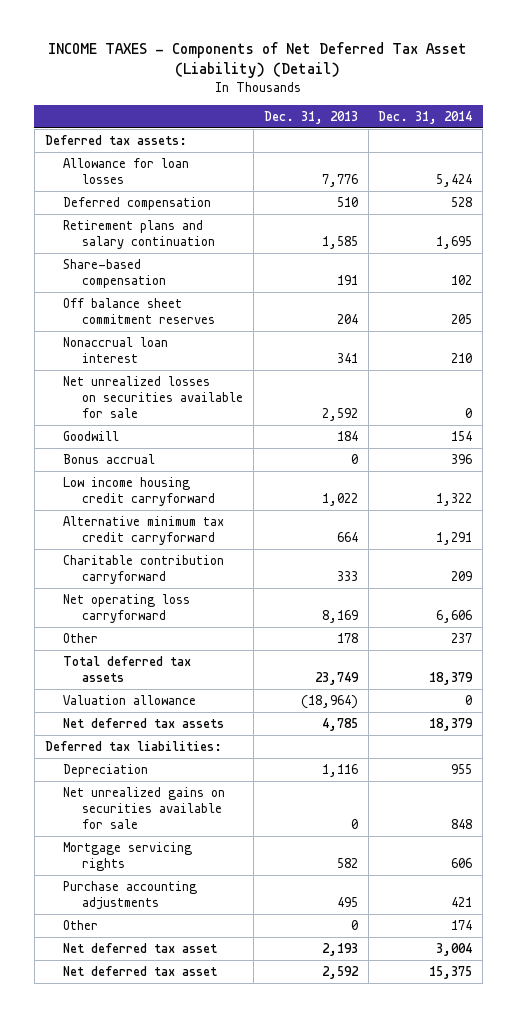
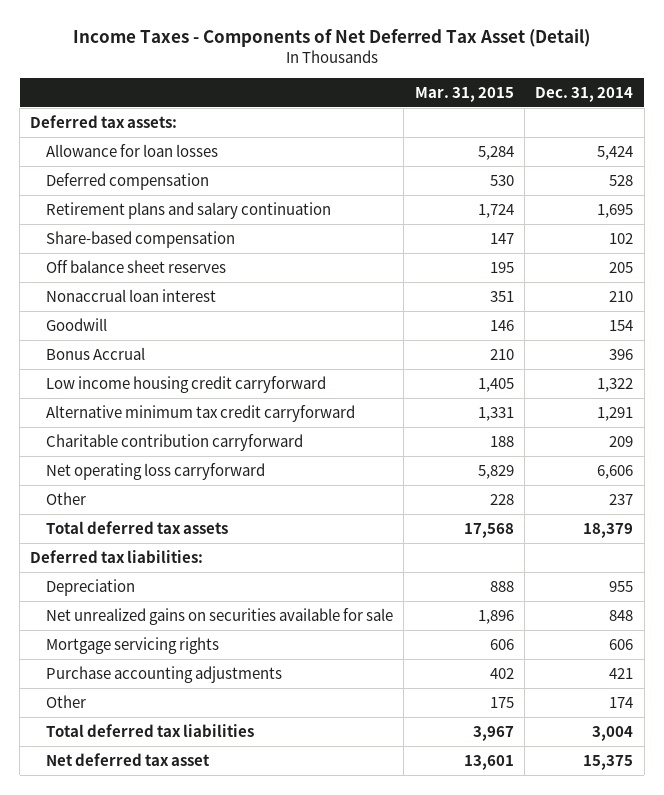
[48,42,468,79] INCOME TAXES - Components of Net Deferred Tax Asset (Liability) (Detail) -> [72,28,590,47] Income Taxes - Components of Net Deferred Tax Asset (Detail)
[263,110,358,124] Dec. 31, 2013 -> none
none -> [414,86,514,102] Mar. 31, 2015
[63,297,216,324] Off balance sheet commitment reserves -> [46,259,227,273] Off balance sheet reserves
[63,375,244,418] Net unrealized losses on securities available for sale -> none
[63,453,156,464] Bonus accrual -> [46,346,146,360] Bonus Accrual
[63,694,197,705] Valuation allowance -> none
[63,717,225,728] Net deferred tax assets -> none
[63,942,218,953] Net deferred tax asset -> [46,723,255,737] Total deferred tax liabilities

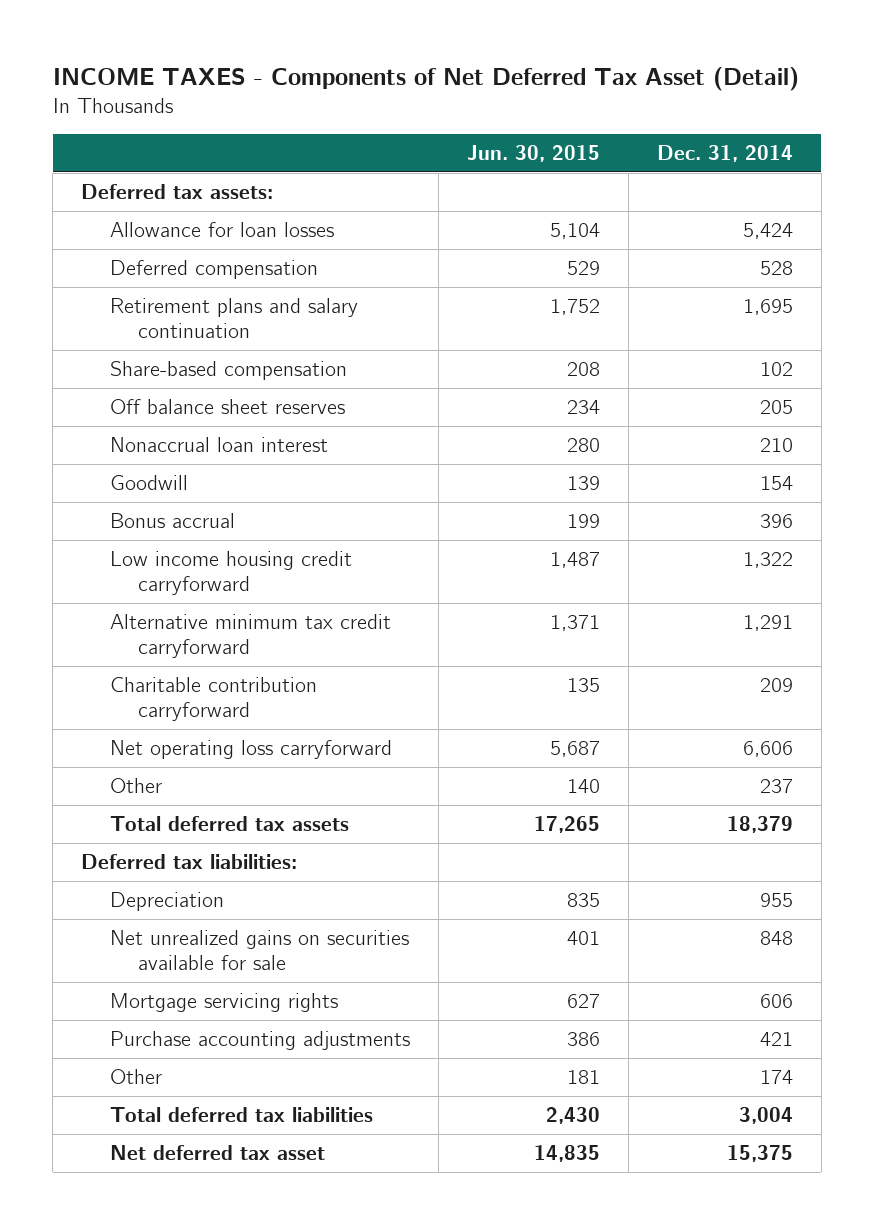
[72,28,590,47] Income Taxes - Components of Net Deferred Tax Asset (Detail) -> [52,66,799,91] INCOME TAXES - Components of Net Deferred Tax Asset (Detail)
[414,86,514,102] Mar. 31, 2015 -> none
none -> [466,144,600,162] Jun. 30, 2015
[46,346,146,360] Bonus Accrual -> [109,513,235,529] Bonus accrual

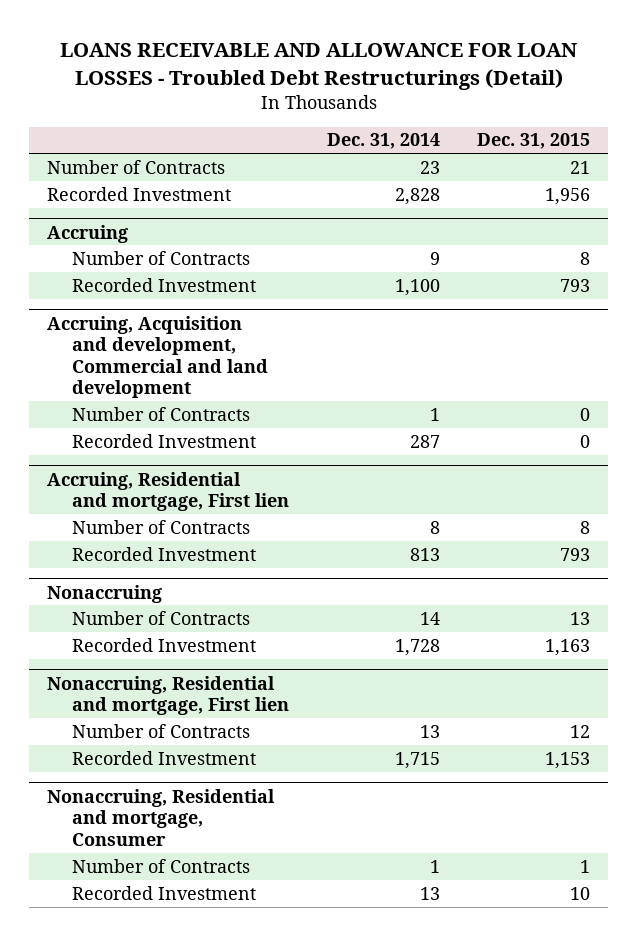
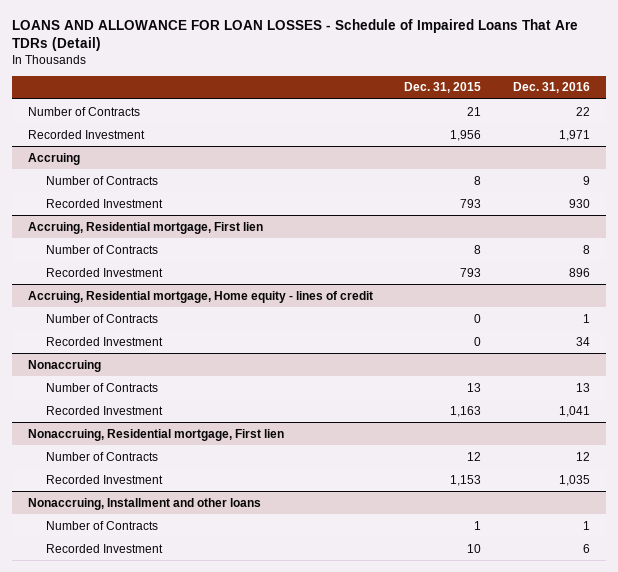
[59,42,577,90] LOANS RECEIVABLE AND ALLOWANCE FOR LOAN LOSSES - Troubled Debt Restructurings (Detail) -> [11,18,578,52] LOANS AND ALLOWANCE FOR LOAN LOSSES - Schedule of Impaired Loans That Are TDRs (Detail)
[326,133,440,150] Dec. 31, 2014 -> none
none -> [513,82,591,94] Dec. 31, 2016
[47,315,269,399] Accruing, Acquisition and development, Commercial and land development -> none
[72,406,251,421] Number of Contracts -> none
[72,433,257,448] Recorded Investment -> none
[47,471,290,512] Accruing, Residential and mortgage, First lien -> [27,221,263,234] Accruing, Residential mortgage, First lien
none -> [27,290,373,303] Accruing, Residential mortgage, Home equity - lines of credit
none -> [45,313,158,323] Number of Contracts
none -> [45,336,163,346] Recorded Investment
[47,675,290,716] Nonaccruing, Residential and mortgage, First lien -> [27,428,284,441] Nonaccruing, Residential mortgage, First lien
[47,788,276,846] Nonaccruing, Residential and mortgage, Consumer -> none
none -> [27,497,261,510] Nonaccruing, Installment and other loans

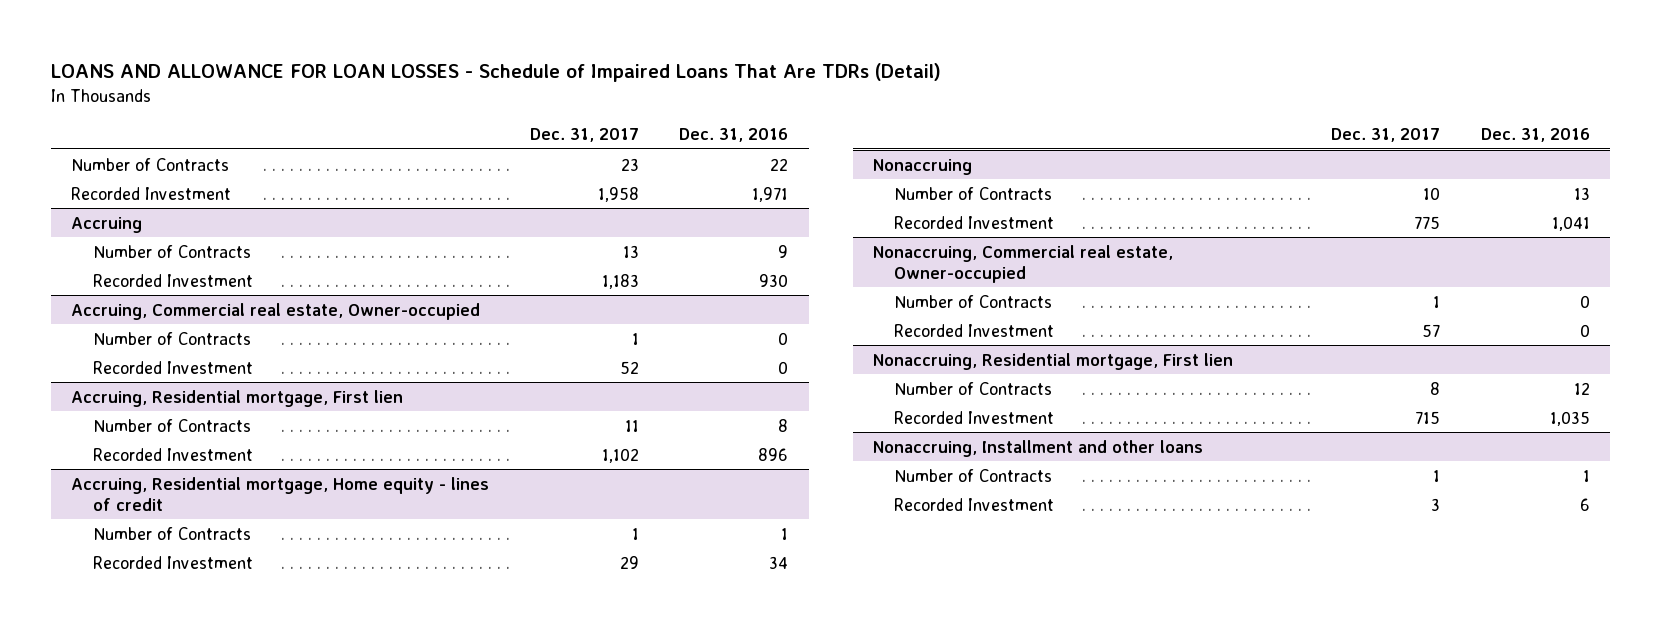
[404,82,482,94] Dec. 31, 2015 -> none
none -> [529,128,639,143] Dec. 31, 2017
none -> [71,302,481,320] Accruing, Commercial real estate, Owner-occupied
none -> [92,331,251,345] Number of Contracts
none -> [92,360,253,374] Recorded Investment
none -> [872,244,1173,283] Nonaccruing, Commercial real estate, Owner-occupied
none -> [893,294,1052,308] Number of Contracts
none -> [893,323,1054,337] Recorded Investment

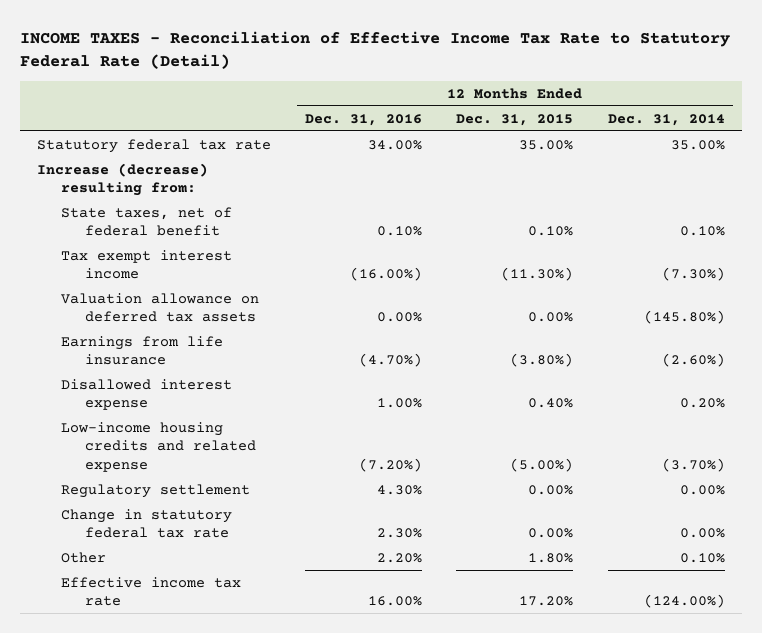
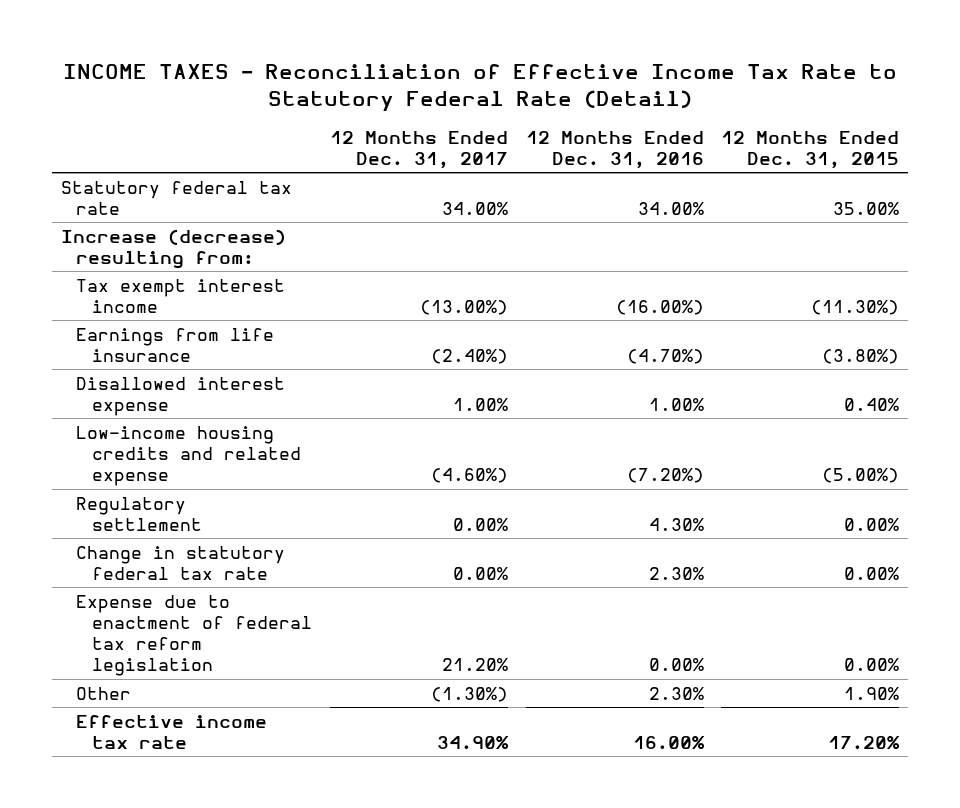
[607,113,725,126] Dec. 31, 2014 -> none
none -> [329,130,508,169] 12 Months Ended Dec. 31, 2017
[60,206,232,237] State taxes, net of federal benefit -> none
[60,292,259,323] Valuation allowance on deferred tax assets -> none
none -> [76,594,313,677] Expense due to enactment of federal tax reform legislation
[377,552,423,563] 2.20% -> [648,686,704,700] 2.30%
[528,552,574,563] 1.80% -> [844,686,900,700] 1.90%

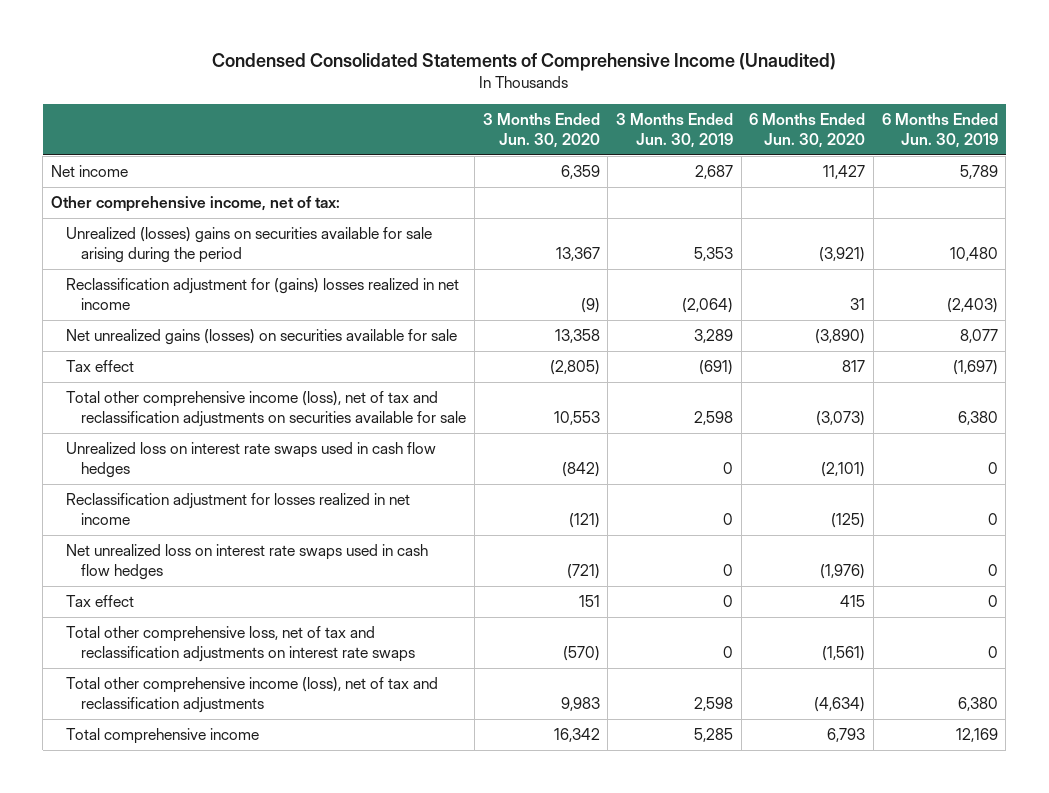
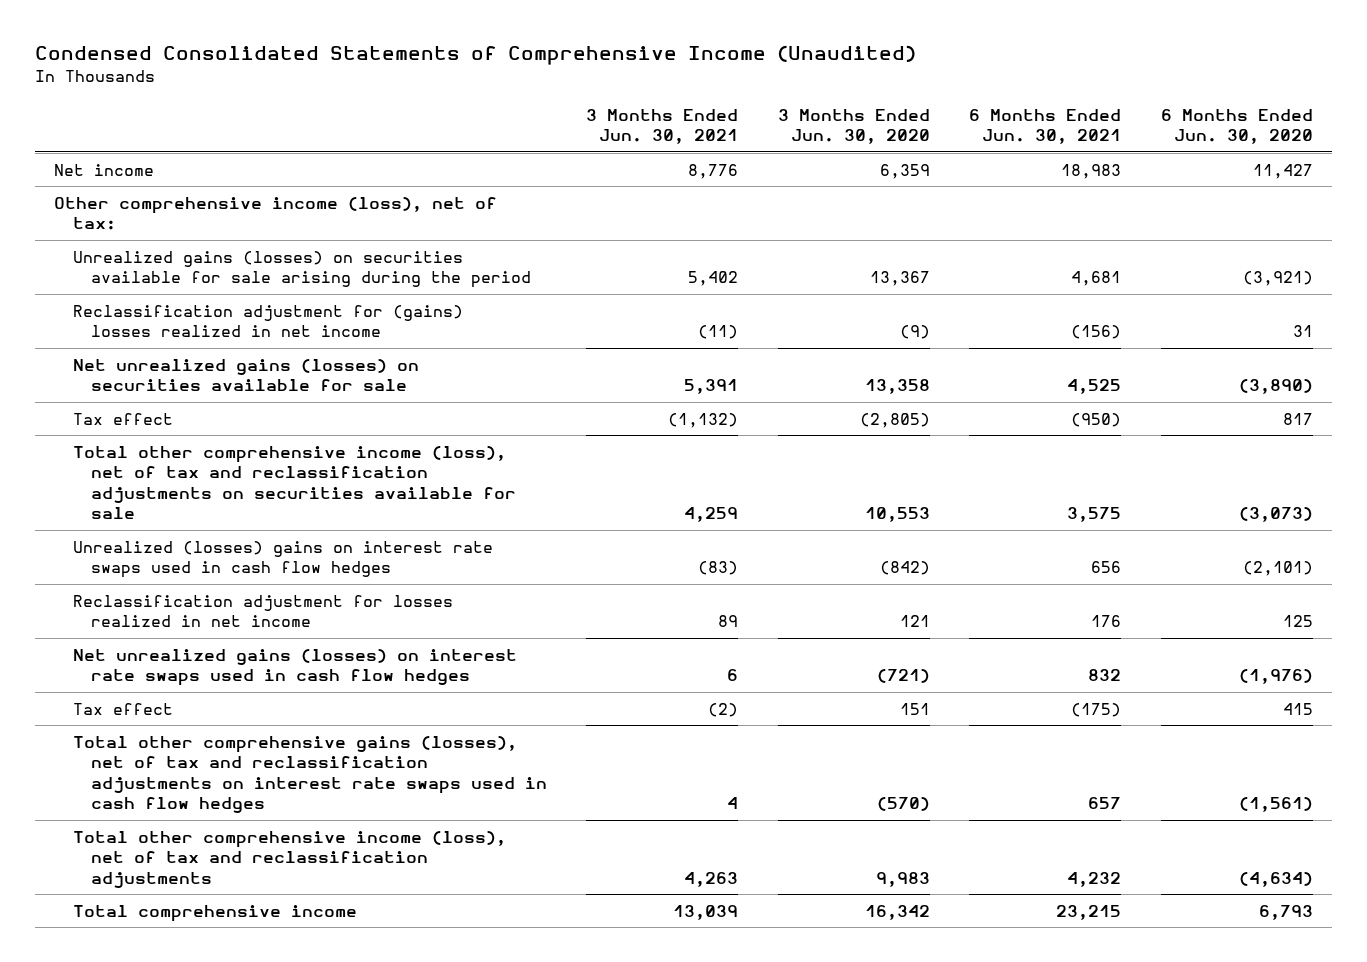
[615,113,733,149] 3 Months Ended Jun. 30, 2019 -> none
[881,113,998,149] 6 Months Ended Jun. 30, 2019 -> none
none -> [586,108,739,145] 3 Months Ended Jun. 30, 2021
none -> [969,108,1122,145] 6 Months Ended Jun. 30, 2021
[51,196,341,213] Other comprehensive income, net of tax: -> [54,196,498,231] Other comprehensive income (loss), net of tax:
[66,227,433,263] Unrealized (losses) gains on securities available for sale arising during the period -> [72,250,531,289] Unrealized gains (losses) on securities available for sale arising during the period
[66,442,437,478] Unrealized loss on interest rate swaps used in cash flow hedges -> [72,540,493,579] Unrealized (losses) gains on interest rate swaps used in cash flow hedges
[568,512,600,528] (121) -> [899,615,930,628] 121
[831,512,866,528] (125) -> [1282,615,1313,628] 125
[66,544,429,580] Net unrealized loss on interest rate swaps used in cash flow hedges -> [72,648,517,687] Net unrealized gains (losses) on interest rate swaps used in cash flow hedges
[66,626,416,662] Total other comprehensive loss, net of tax and reclassification adjustments on interest rate swaps -> [72,735,547,814] Total other comprehensive gains (losses), net of tax and reclassification adjustments on interest rate swaps used in cash flow hedges

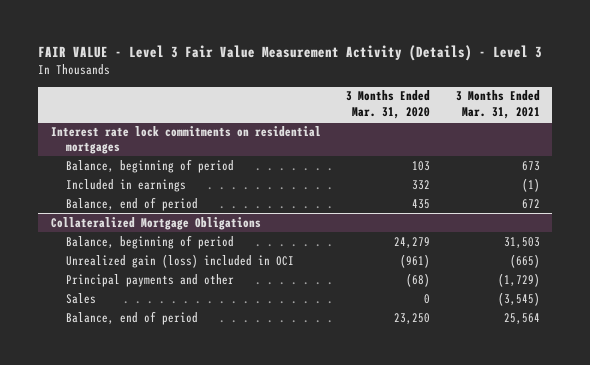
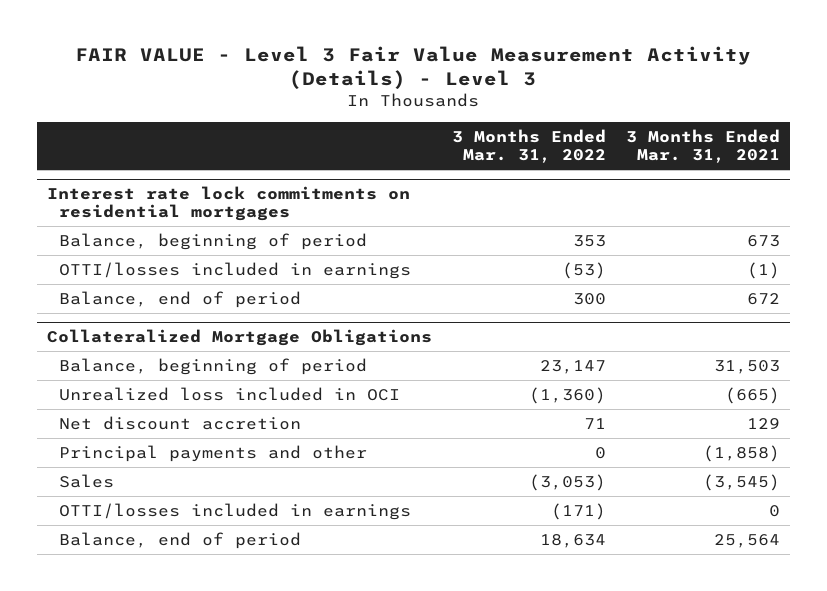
[346,90,431,120] 3 Months Ended Mar. 31, 2020 -> none
none -> [451,128,606,164] 3 Months Ended Mar. 31, 2022
[65,178,186,192] Included in earnings -> [58,261,411,279] OTTI/losses included in earnings
[65,253,294,268] Unrealized gain (loss) included in OCI -> [58,386,400,401] Unrealized loss included in OCI
none -> [58,415,301,430] Net discount accretion
[497,272,540,287] (1,729) -> [703,444,781,462] (1,858)
none -> [58,502,411,520] OTTI/losses included in earnings

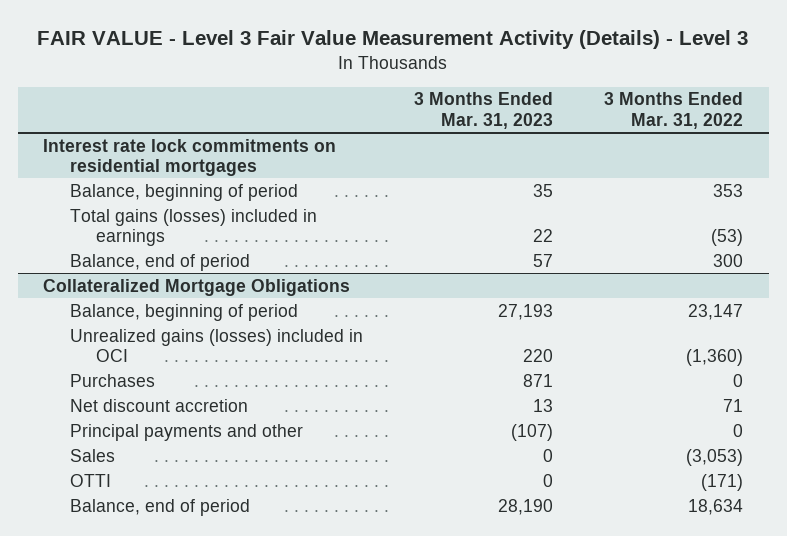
[626,128,781,164] 3 Months Ended Mar. 31, 2021 -> none
none -> [414,92,554,129] 3 Months Ended Mar. 31, 2023
[58,261,411,279] OTTI/losses included in earnings -> [69,208,317,246] Total gains (losses) included in earnings
[58,386,400,401] Unrealized loss included in OCI -> [69,328,363,362] Unrealized gains (losses) included in OCI
none -> [69,373,155,387] Purchases
[58,502,411,520] OTTI/losses included in earnings -> [69,473,111,487] OTTI

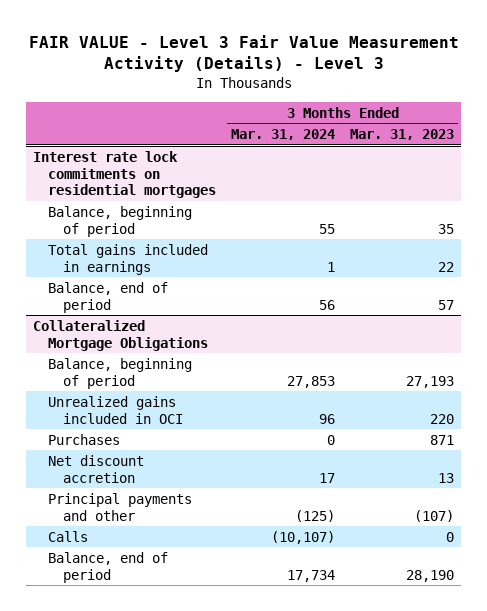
[604,92,744,129] 3 Months Ended Mar. 31, 2022 -> none
none -> [231,129,336,141] Mar. 31, 2024
[69,208,317,246] Total gains (losses) included in earnings -> [48,243,209,275] Total gains included in earnings
[69,328,363,362] Unrealized gains (losses) included in OCI -> [48,395,184,424] Unrealized gains included in OCI
[69,448,115,462] Sales -> none
[69,473,111,487] OTTI -> none
none -> [48,530,89,542] Calls

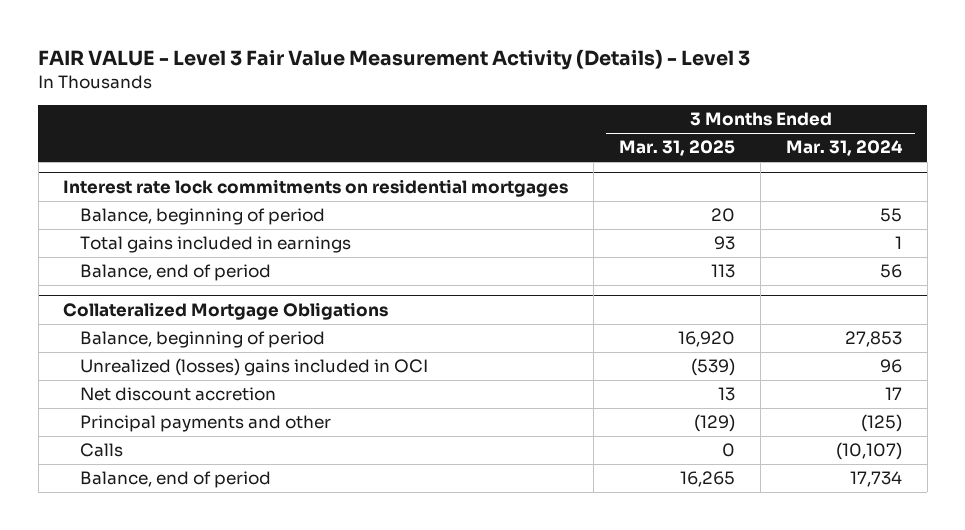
[349,129,454,141] Mar. 31, 2023 -> none
none -> [619,140,736,157] Mar. 31, 2025
[48,433,121,445] Purchases -> none
[48,395,184,424] Unrealized gains included in OCI -> [79,358,428,377] Unrealized (losses) gains included in OCI

